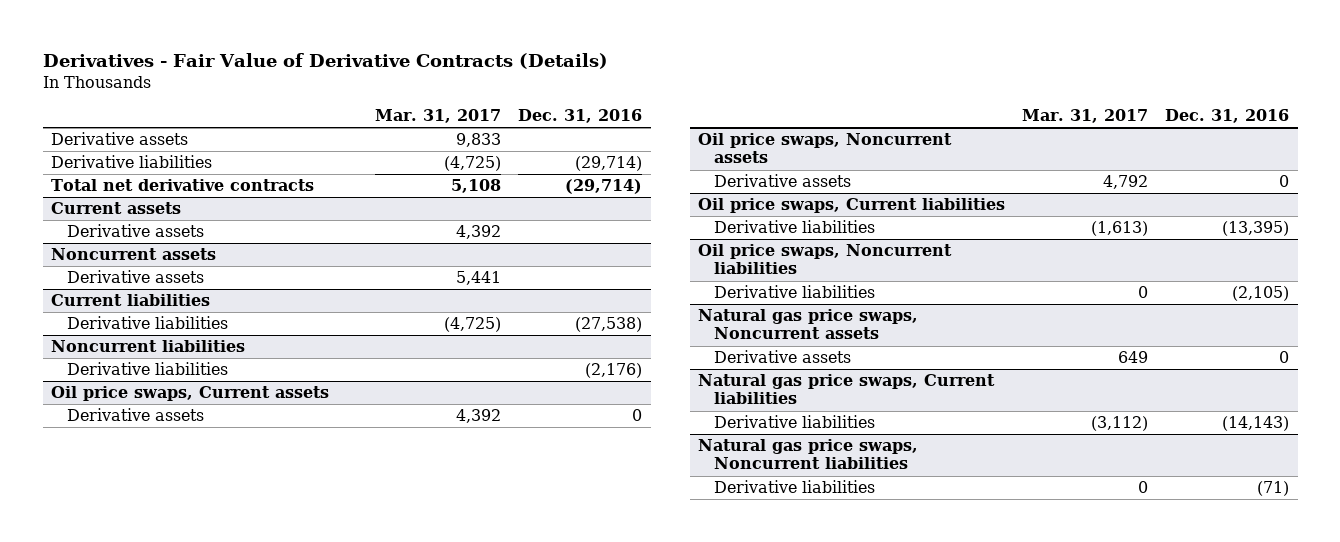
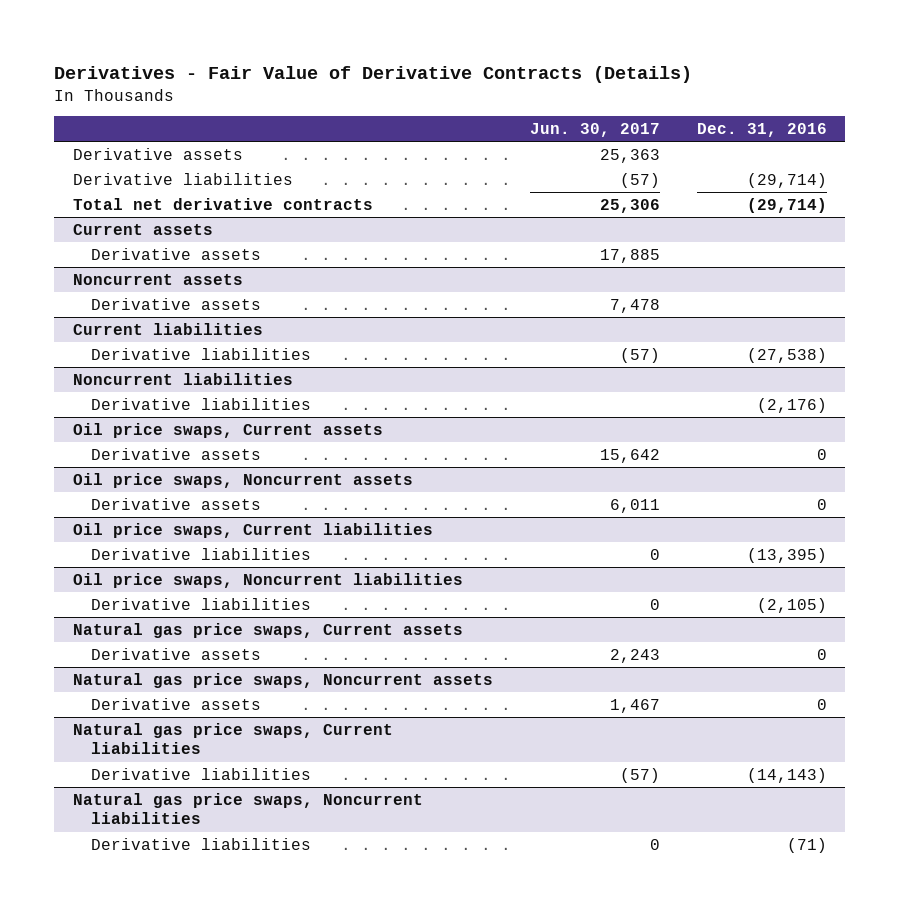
[375,109,502,124] Mar. 31, 2017 -> none
none -> [529,123,660,138] Jun. 30, 2017
none -> [72,622,463,638] Natural gas price swaps, Current assets
none -> [90,647,261,660] Derivative assets

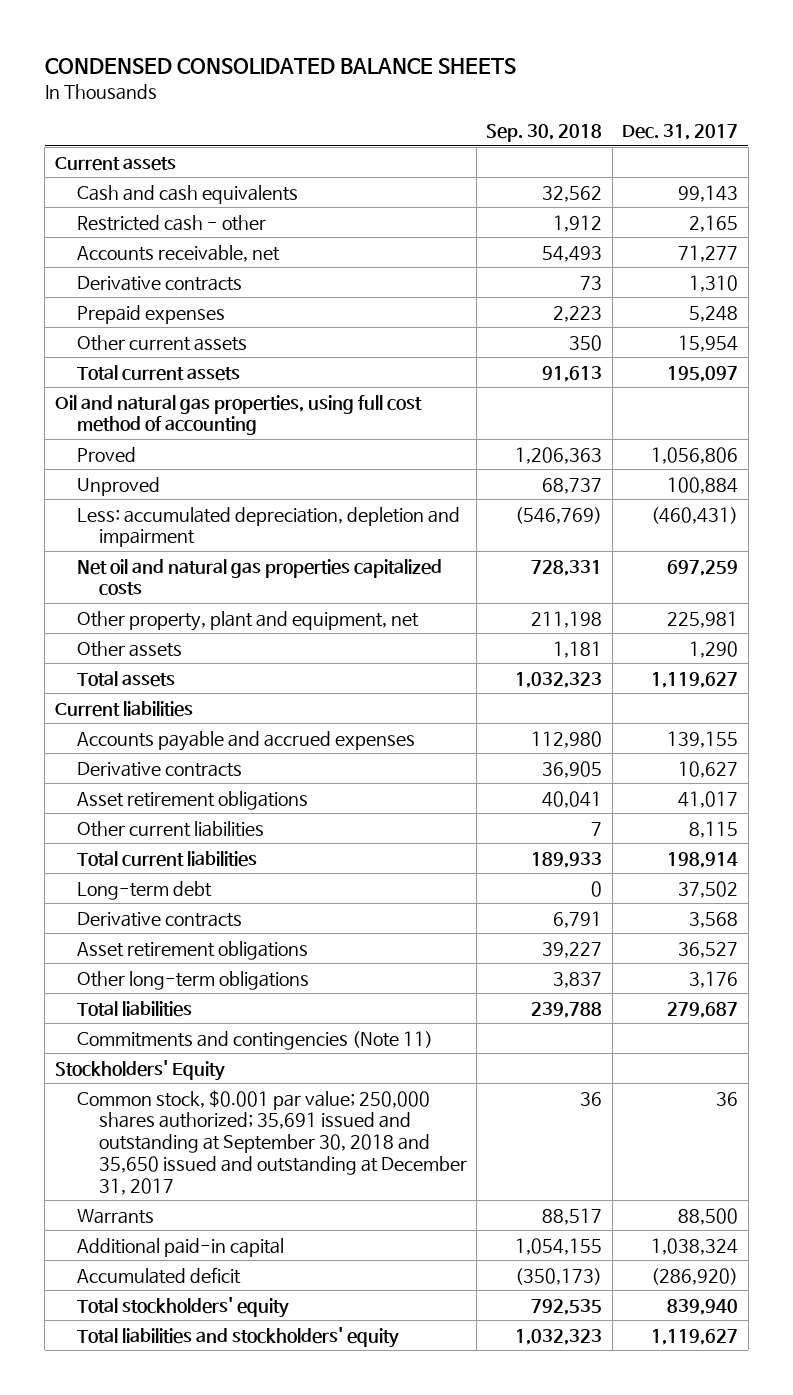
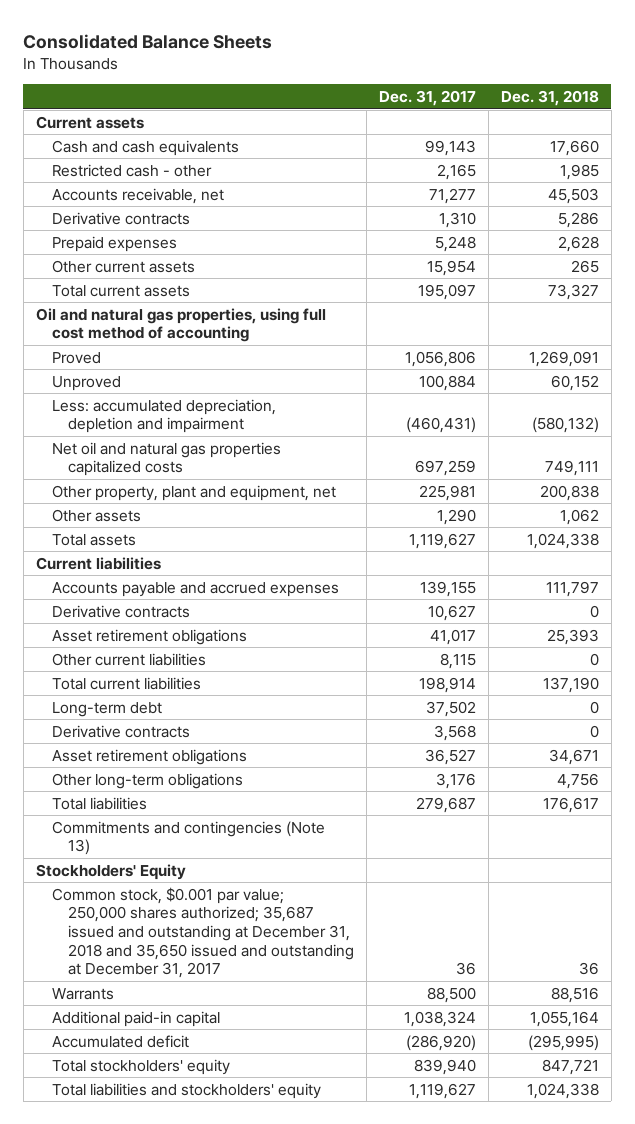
[44,57,516,74] CONDENSED CONSOLIDATED BALANCE SHEETS -> [23,33,273,49] Consolidated Balance Sheets
[486,124,603,143] Sep. 30, 2018 -> none
none -> [500,90,599,107] Dec. 31, 2018
[76,1030,433,1050] Commitments and contingencies (Note 11) -> [51,820,325,856] Commitments and contingencies (Note 13)
[76,1089,467,1196] Common stock, $0.001 par value; 250,000 shares authorized; 35,691 issued and outstanding at September 30, 2018 and 35,650 issued and outstanding at December 31, 2017 -> [51,886,355,979] Common stock, $0.001 par value; 250,000 shares authorized; 35,687 issued and outstanding at December 31, 2018 and 35,650 issued and outstanding at December 31, 2017

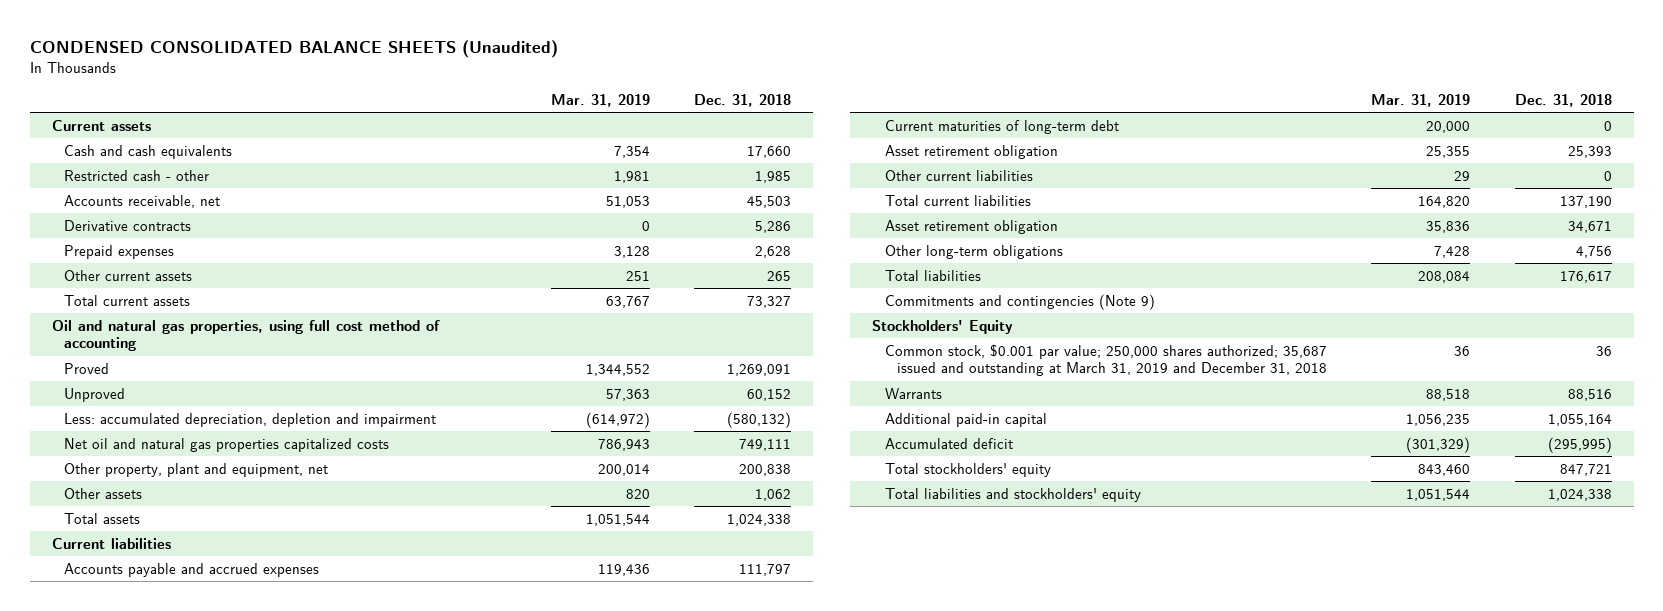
[23,33,273,49] Consolidated Balance Sheets -> [29,39,558,58] CONDENSED CONSOLIDATED BALANCE SHEETS (Unaudited)
[379,90,477,107] Dec. 31, 2017 -> none
none -> [550,94,650,108] Mar. 31, 2019
[51,604,190,618] Derivative contracts -> none
none -> [884,119,1119,134] Current maturities of long-term debt
[51,628,247,645] Asset retirement obligations -> [884,144,1058,159] Asset retirement obligation
[51,701,162,717] Long-term debt -> none
[51,724,190,738] Derivative contracts -> none
[51,748,247,765] Asset retirement obligations -> [884,219,1058,234] Asset retirement obligation
[51,820,325,856] Commitments and contingencies (Note 13) -> [884,293,1155,310] Commitments and contingencies (Note 9)
[51,886,355,979] Common stock, $0.001 par value; 250,000 shares authorized; 35,687 issued and outstanding at December 31, 2018 and 35,650 issued and outstanding at December 31, 2017 -> [884,343,1328,377] Common stock, $0.001 par value; 250,000 shares authorized; 35,687 issued and outstanding at March 31, 2019 and December 31, 2018

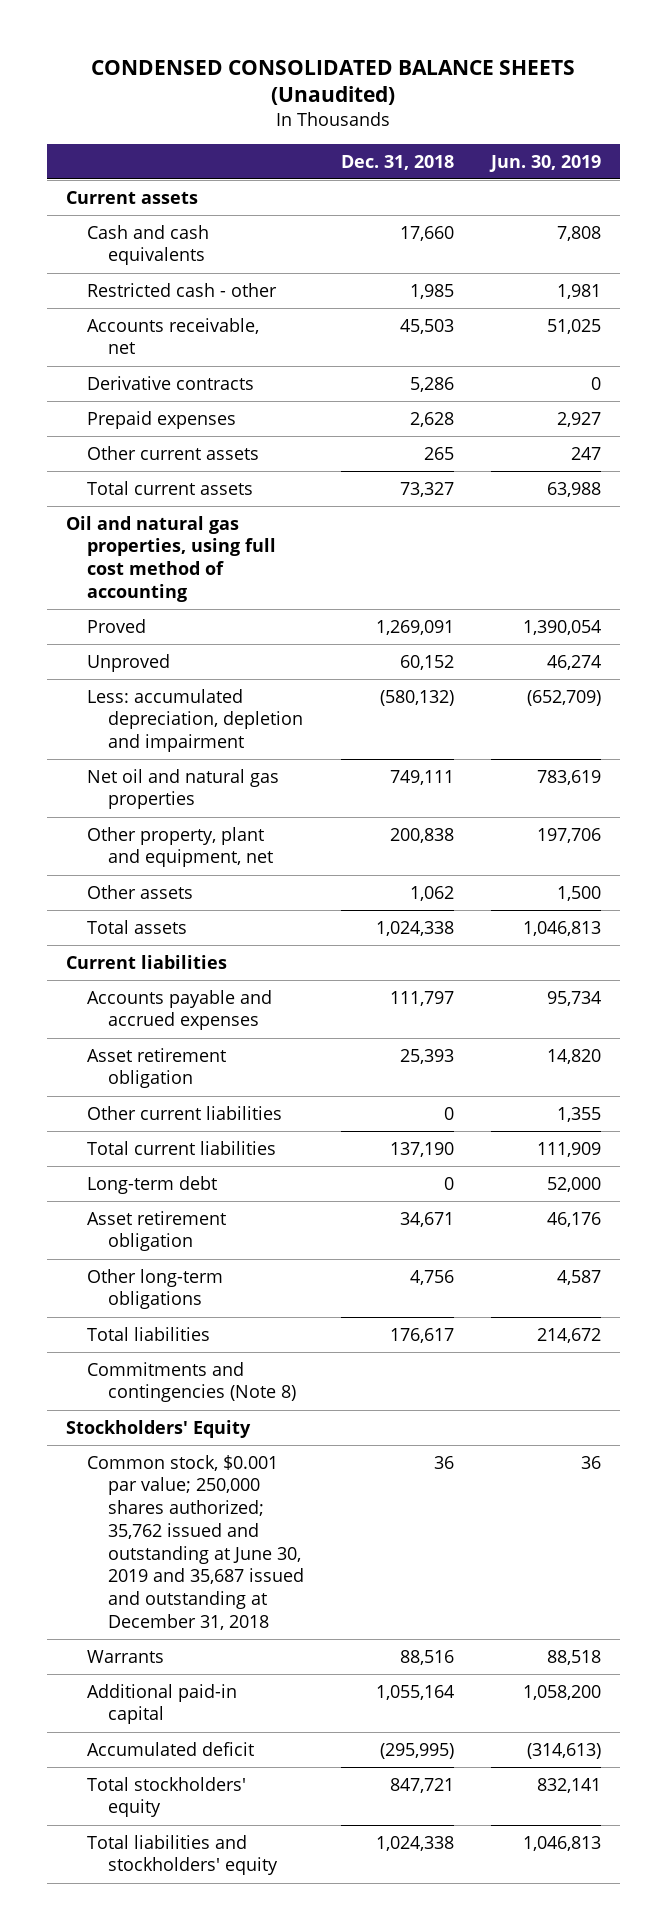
[550,94,650,108] Mar. 31, 2019 -> none
none -> [489,154,602,172] Jun. 30, 2019
[64,437,390,452] Net oil and natural gas properties capitalized costs -> [86,768,279,810] Net oil and natural gas properties
[884,119,1119,134] Current maturities of long-term debt -> none
none -> [86,1175,217,1194] Long-term debt
[884,293,1155,310] Commitments and contingencies (Note 9) -> [86,1361,297,1403] Commitments and contingencies (Note 8)
[884,343,1328,377] Common stock, $0.001 par value; 250,000 shares authorized; 35,687 issued and outstanding at March 31, 2019 and December 31, 2018 -> [86,1454,305,1630] Common stock, $0.001 par value; 250,000 shares authorized; 35,762 issued and outstanding at June 30, 2019 and 35,687 issued and outstanding at December 31, 2018

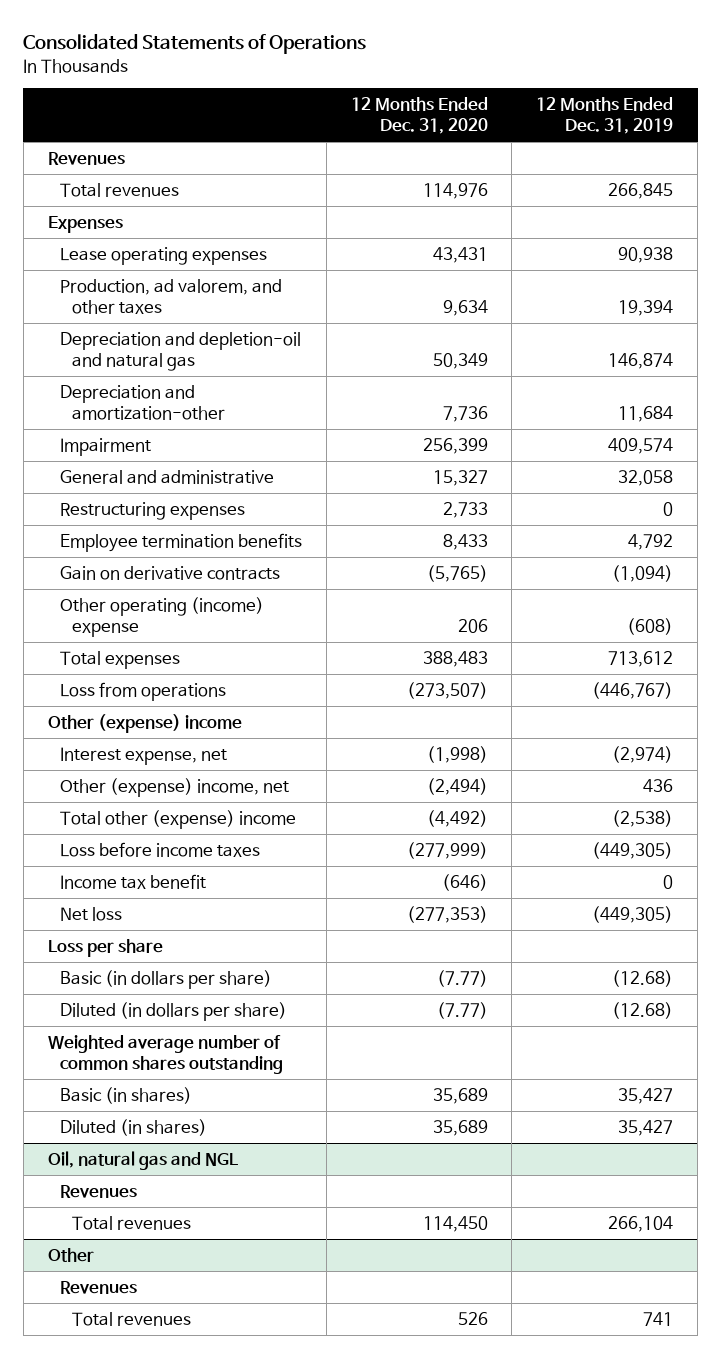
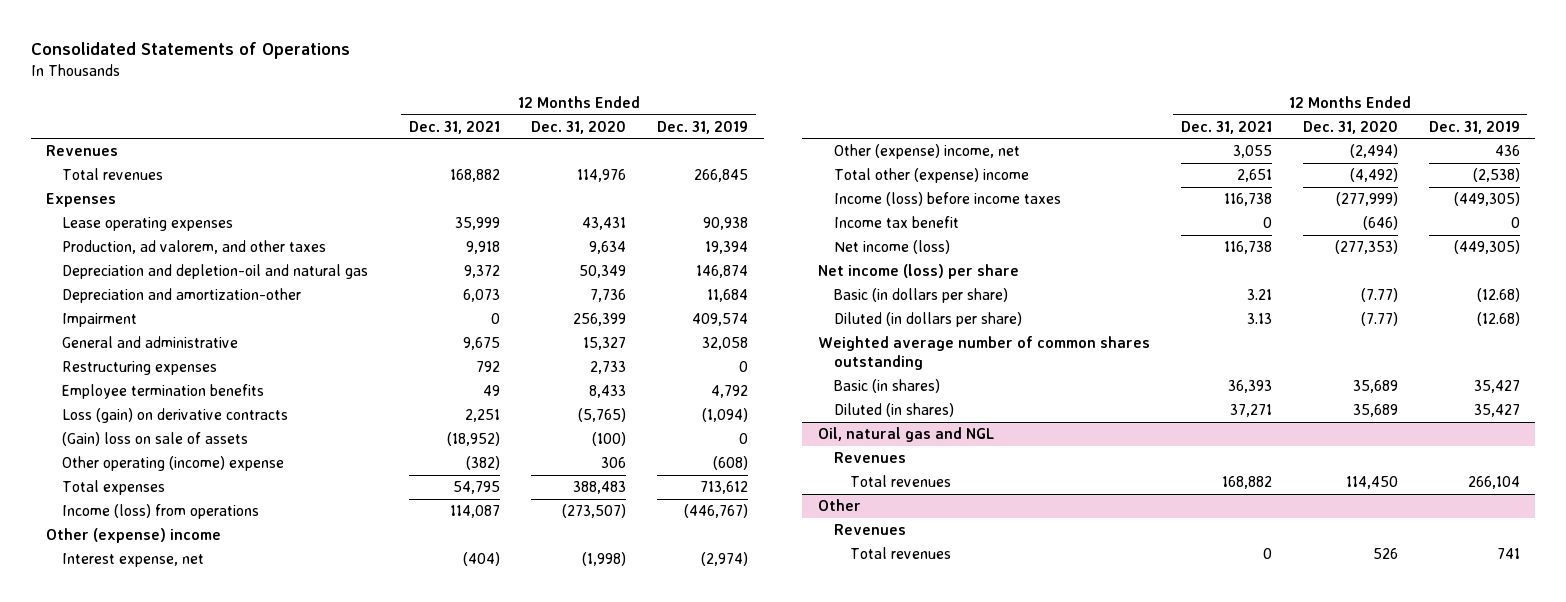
none -> [409,120,501,134] Dec. 31, 2021
[59,565,280,580] Gain on derivative contracts -> [62,408,289,424] Loss (gain) on derivative contracts
none -> [62,432,249,447] (Gain) loss on sale of assets
[457,618,488,633] 206 -> [601,457,627,469] 306
[59,681,226,701] Loss from operations -> [62,504,260,520] Income (loss) from operations
[59,841,260,857] Loss before income taxes -> [833,192,1061,207] Income (loss) before income taxes
[59,906,122,921] Net loss -> [833,240,950,255] Net income (loss)
[47,938,163,957] Loss per share -> [817,264,1019,280] Net income (loss) per share

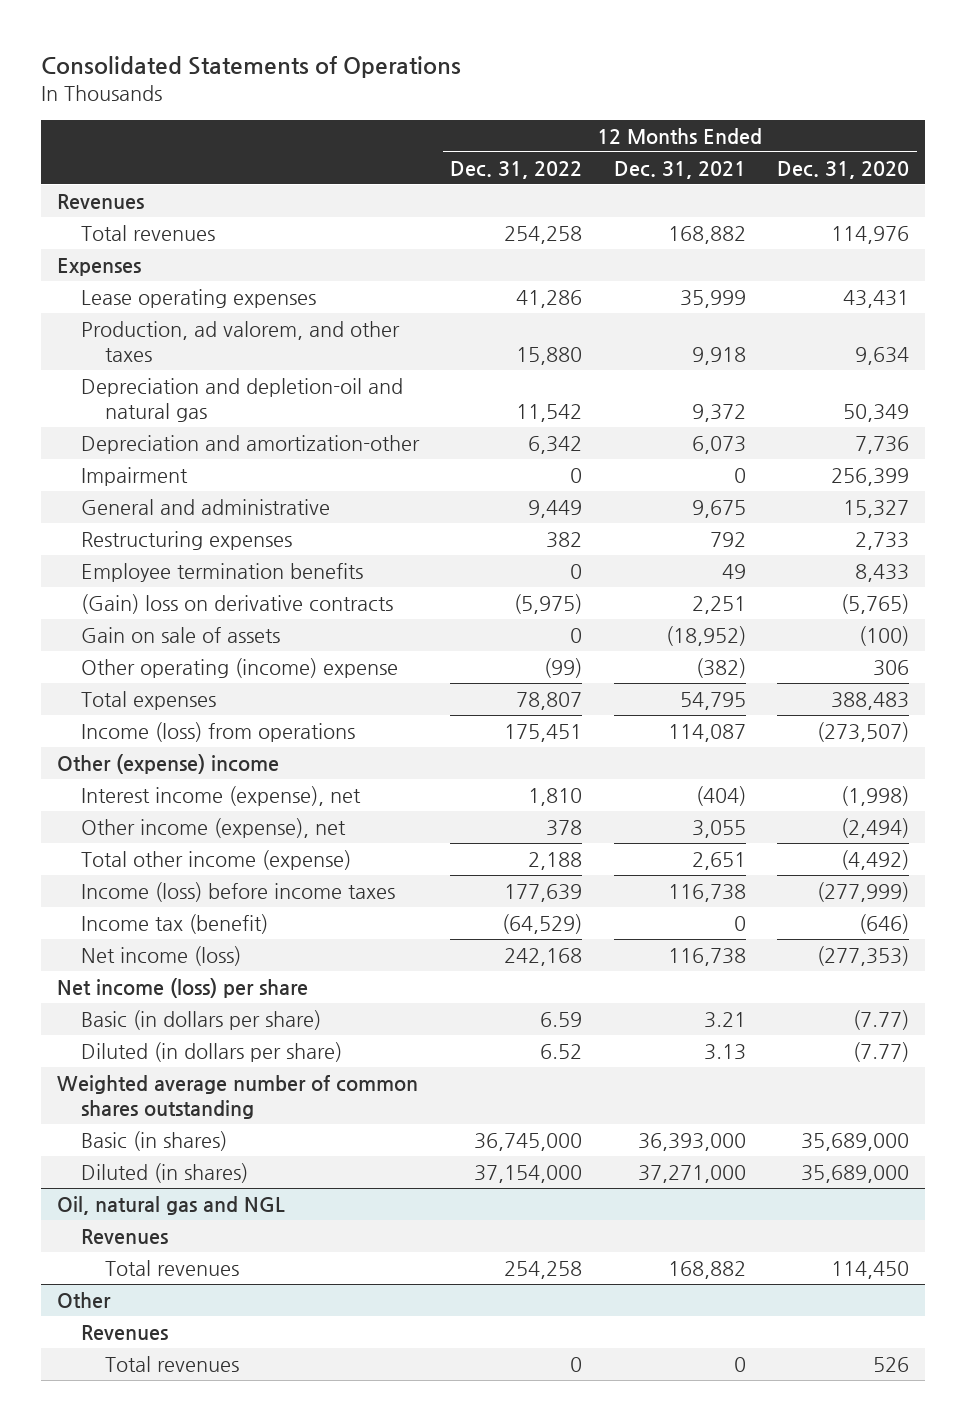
[657,120,749,134] Dec. 31, 2019 -> none
none -> [450,160,583,179] Dec. 31, 2022
[62,408,289,424] Loss (gain) on derivative contracts -> [81,594,394,615] (Gain) loss on derivative contracts
[62,432,249,447] (Gain) loss on sale of assets -> [81,627,281,644] Gain on sale of assets
[62,553,205,568] Interest expense, net -> [81,786,362,807] Interest income (expense), net
[833,144,1020,160] Other (expense) income, net -> [81,818,347,839] Other income (expense), net
[833,168,1029,184] Total other (expense) income -> [81,850,352,871] Total other income (expense)
[833,216,959,229] Income tax benefit -> [81,914,269,935] Income tax (benefit)
[1227,380,1272,394] 36,393 -> [637,1133,746,1152] 36,393,000
[1352,380,1398,394] 35,689 -> [800,1133,909,1152] 35,689,000
[1229,404,1272,418] 37,271 -> [637,1165,746,1184] 37,271,000
[1352,404,1398,418] 35,689 -> [800,1165,909,1184] 35,689,000

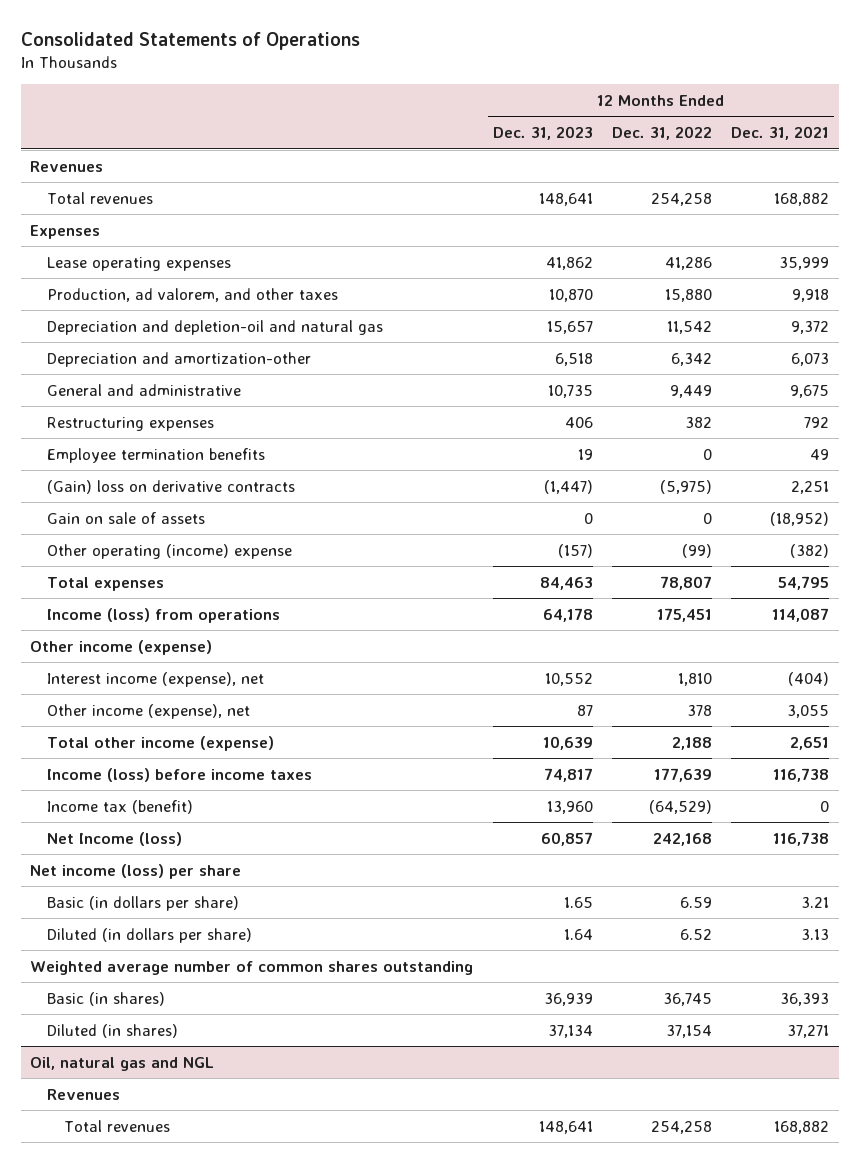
[776,160,909,179] Dec. 31, 2020 -> none
none -> [492,126,593,141] Dec. 31, 2023
[81,467,189,487] Impairment -> none
[57,754,280,775] Other (expense) income -> [30,639,213,655] Other income (expense)
[81,946,242,967] Net income (loss) -> [46,831,182,846] Net Income (loss)
[474,1133,583,1152] 36,745,000 -> [662,992,712,1006] 36,745
[637,1133,746,1152] 36,393,000 -> [780,992,830,1006] 36,393
[474,1165,583,1184] 37,154,000 -> [665,1024,712,1038] 37,154
[637,1165,746,1184] 37,271,000 -> [787,1024,830,1038] 37,271
[57,1292,112,1309] Other -> none
[81,1325,169,1341] Revenues -> none
[105,1356,240,1373] Total revenues -> none

